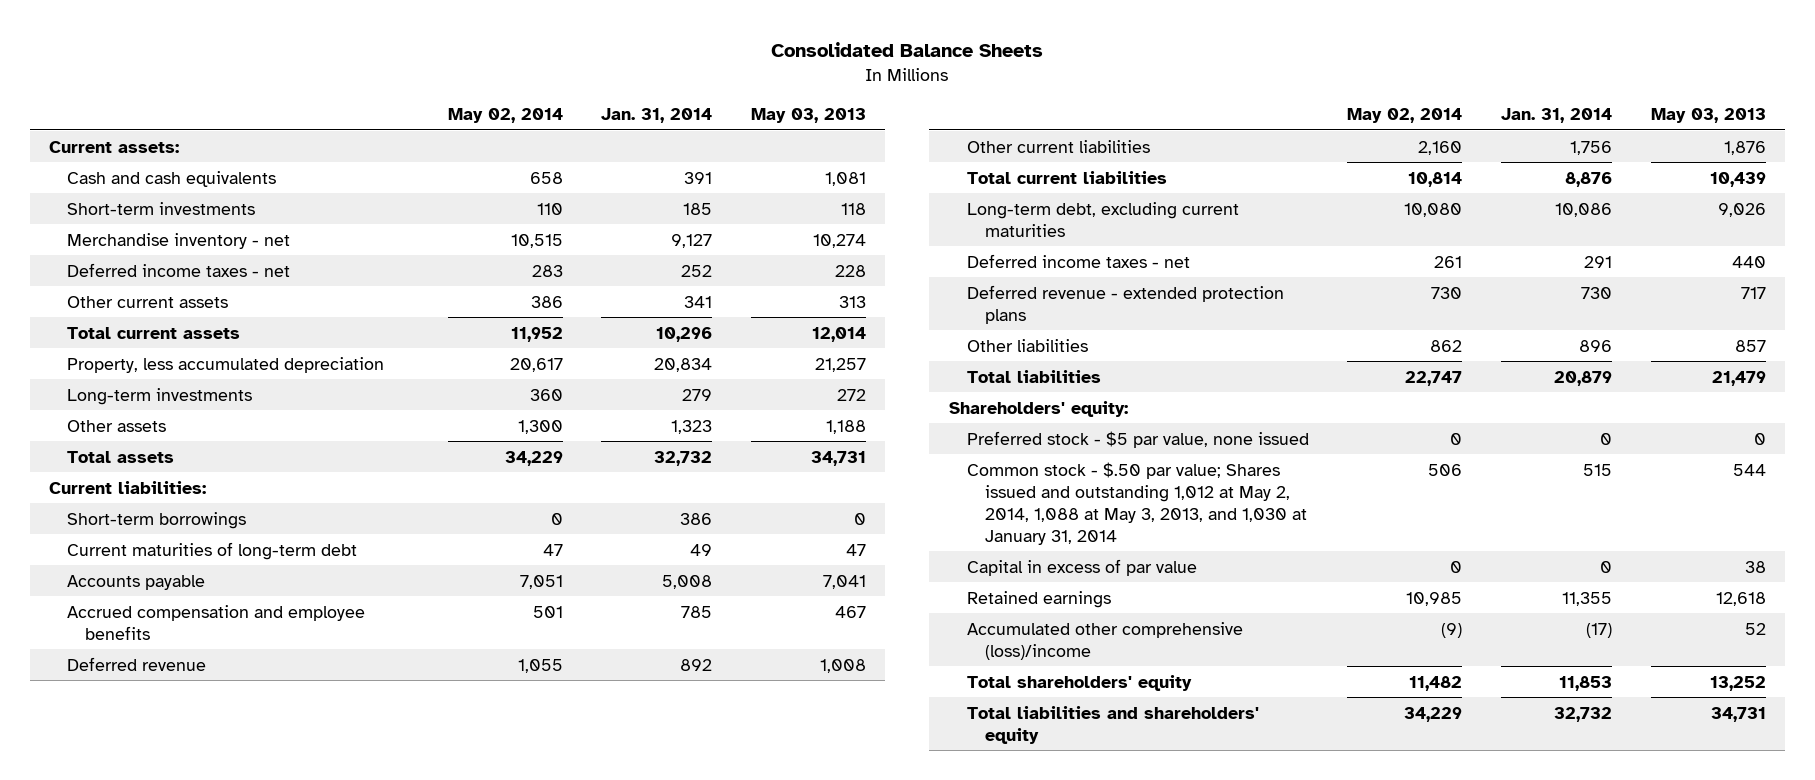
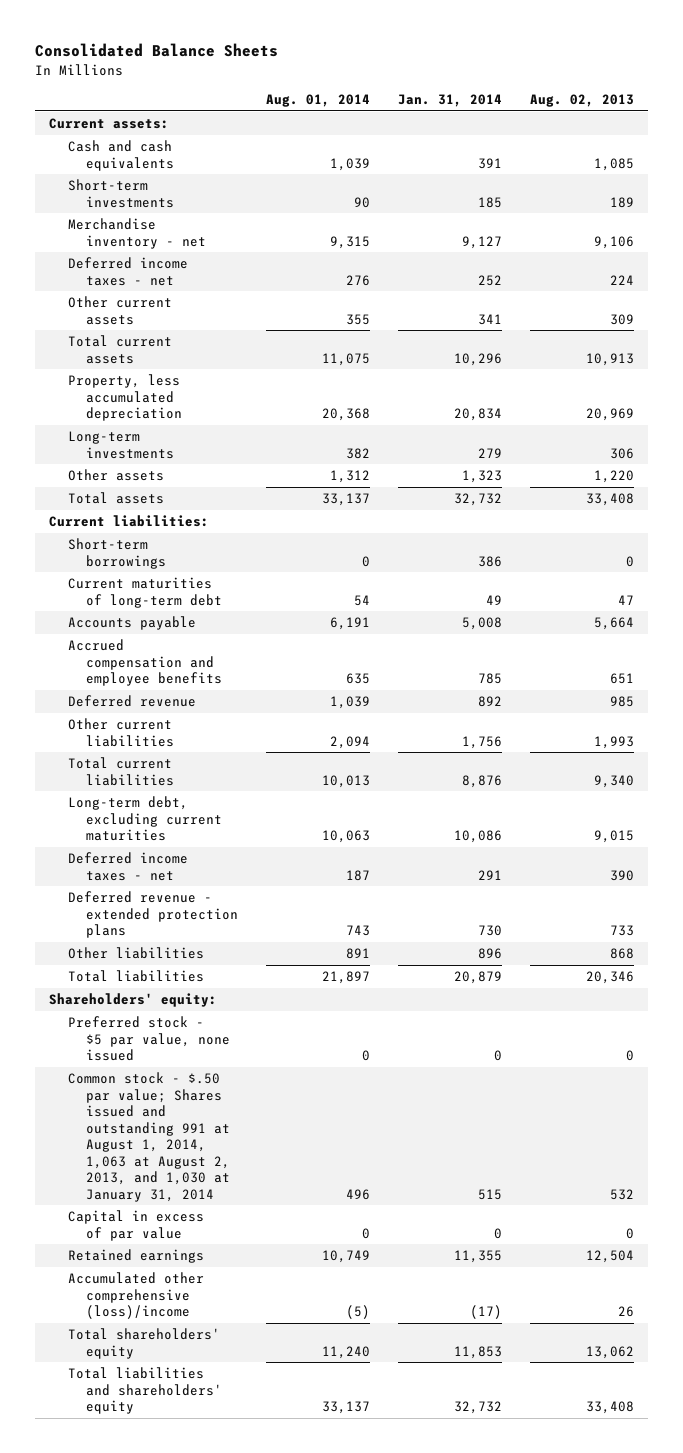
[447,107,563,123] May 02, 2014 -> none
[751,107,867,123] May 03, 2013 -> none
none -> [266,94,371,108] Aug. 01, 2014
none -> [530,94,635,108] Aug. 02, 2013
[966,461,1307,545] Common stock - $.50 par value; Shares issued and outstanding 1,012 at May 2, 2014, 1,088 at May 3, 2013, and 1,030 at January 31, 2014 -> [67,1072,231,1202] Common stock - $.50 par value; Shares issued and outstanding 991 at August 1, 2014, 1,063 at August 2, 2013, and 1,030 at January 31, 2014

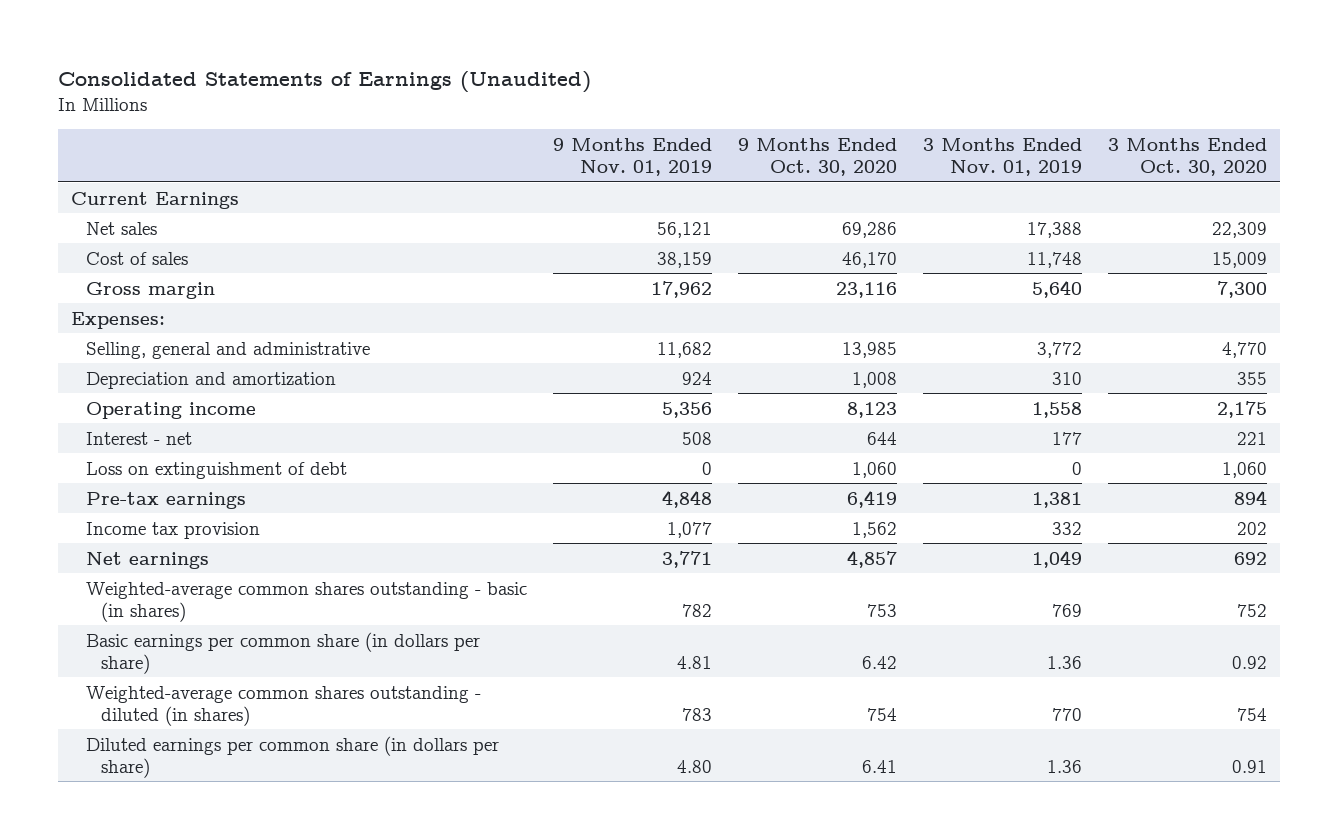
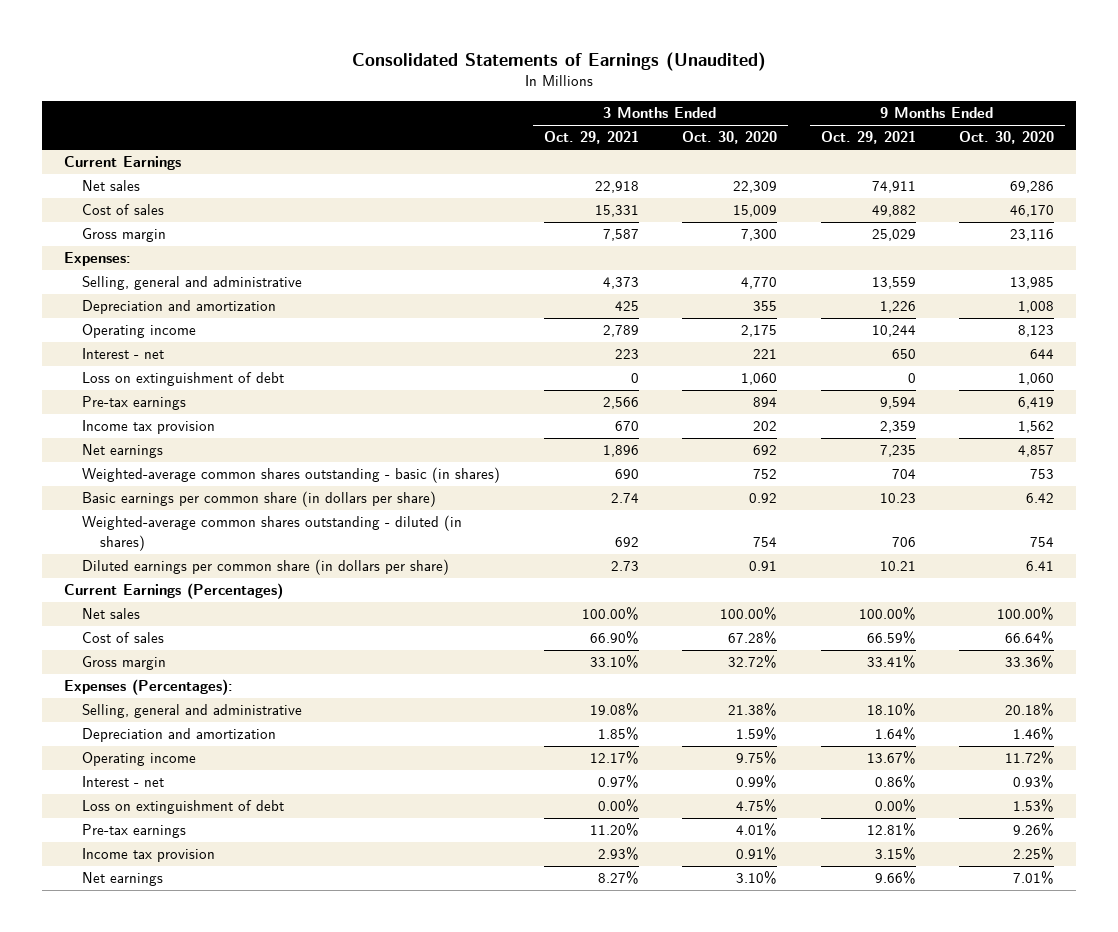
[552,137,712,176] 9 Months Ended Nov. 01, 2019 -> none
[922,137,1082,176] 3 Months Ended Nov. 01, 2019 -> none
none -> [543,131,639,145] Oct. 29, 2021
none -> [820,131,916,145] Oct. 29, 2021
none -> [63,583,283,600] Current Earnings (Percentages)
none -> [82,608,141,620] Net sales
none -> [82,632,165,644] Cost of sales
none -> [82,656,167,671] Gross margin
none -> [63,679,233,696] Expenses (Percentages):
none -> [82,704,303,719] Selling, general and administrative
none -> [82,728,277,743] Depreciation and amortization
none -> [82,752,197,767] Operating income
none -> [82,776,165,788] Interest - net
none -> [82,800,285,815] Loss on extinguishment of debt
none -> [82,824,187,839] Pre-tax earnings
none -> [82,848,216,863] Income tax provision
none -> [82,872,164,887] Net earnings

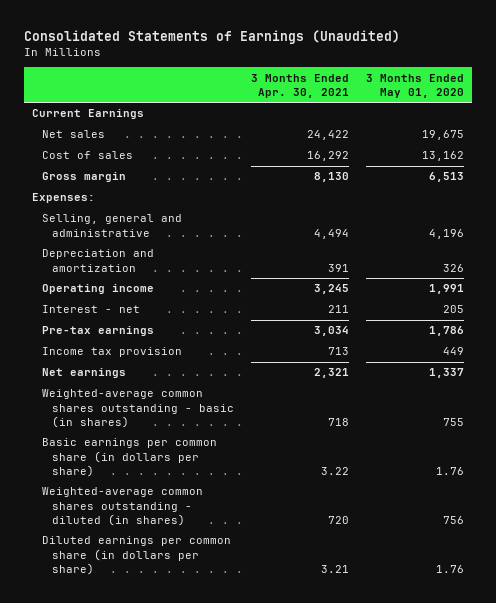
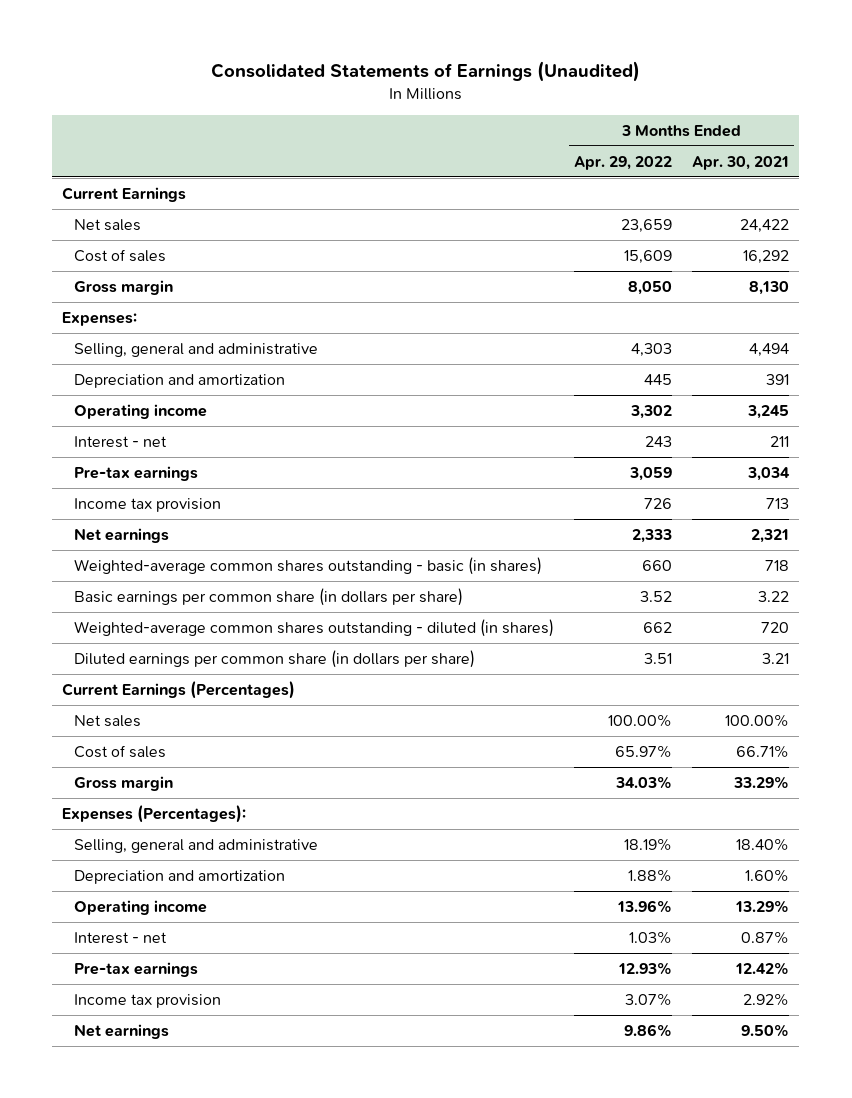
[365,73,464,99] 3 Months Ended May 01, 2020 -> none
none -> [574,155,673,170] Apr. 29, 2022
none -> [62,681,296,700] Current Earnings (Percentages)
none -> [73,715,141,728] Net sales
none -> [73,745,166,759] Cost of sales
none -> [73,776,173,792] Gross margin
none -> [62,805,247,824] Expenses (Percentages):
none -> [73,839,318,854] Selling, general and administrative
none -> [73,870,285,885] Depreciation and amortization
none -> [73,900,207,916] Operating income
none -> [73,932,167,945] Interest - net
none -> [73,962,198,978] Pre-tax earnings
none -> [73,994,221,1009] Income tax provision
none -> [73,1024,169,1040] Net earnings

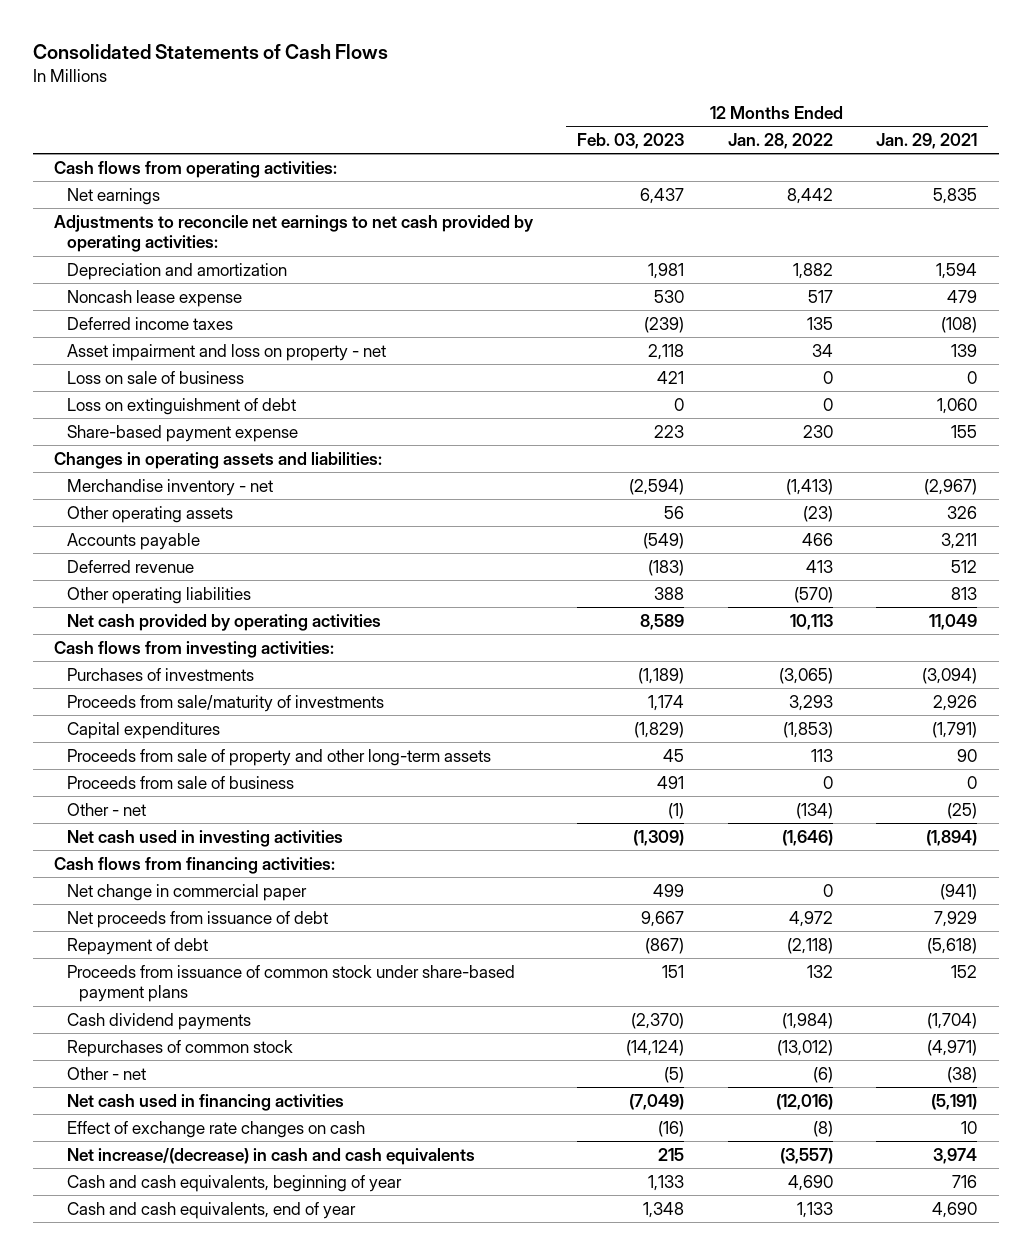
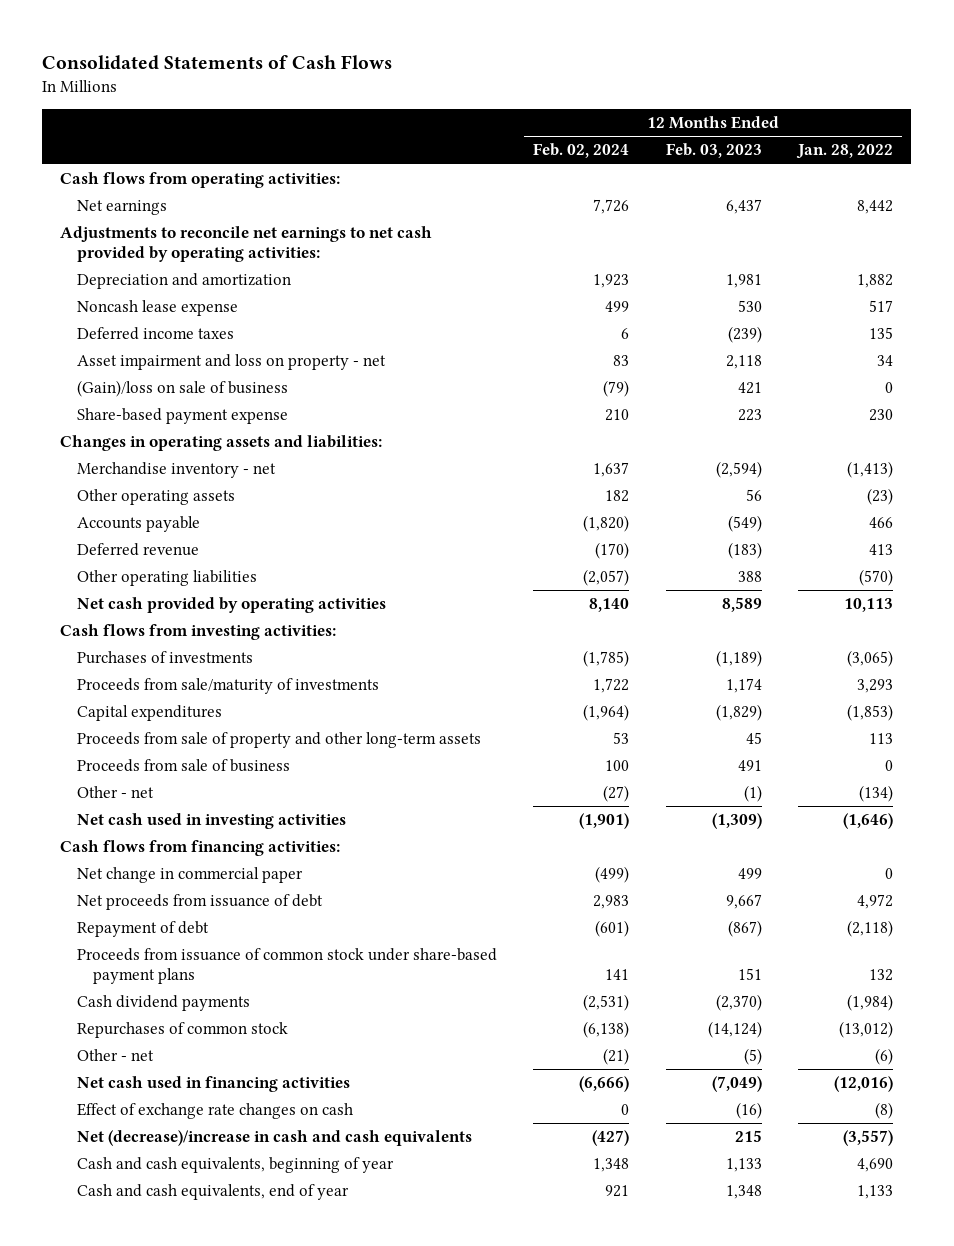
[876,132,978,149] Jan. 29, 2021 -> none
none -> [533,143,630,159] Feb. 02, 2024
[66,397,296,415] Loss on extinguishment of debt -> none
[66,370,244,384] Loss on sale of business -> [76,380,288,398] (Gain)/loss on sale of business
[66,1147,475,1165] Net increase/(decrease) in cash and cash equivalents -> [76,1130,472,1147] Net (decrease)/increase in cash and cash equivalents

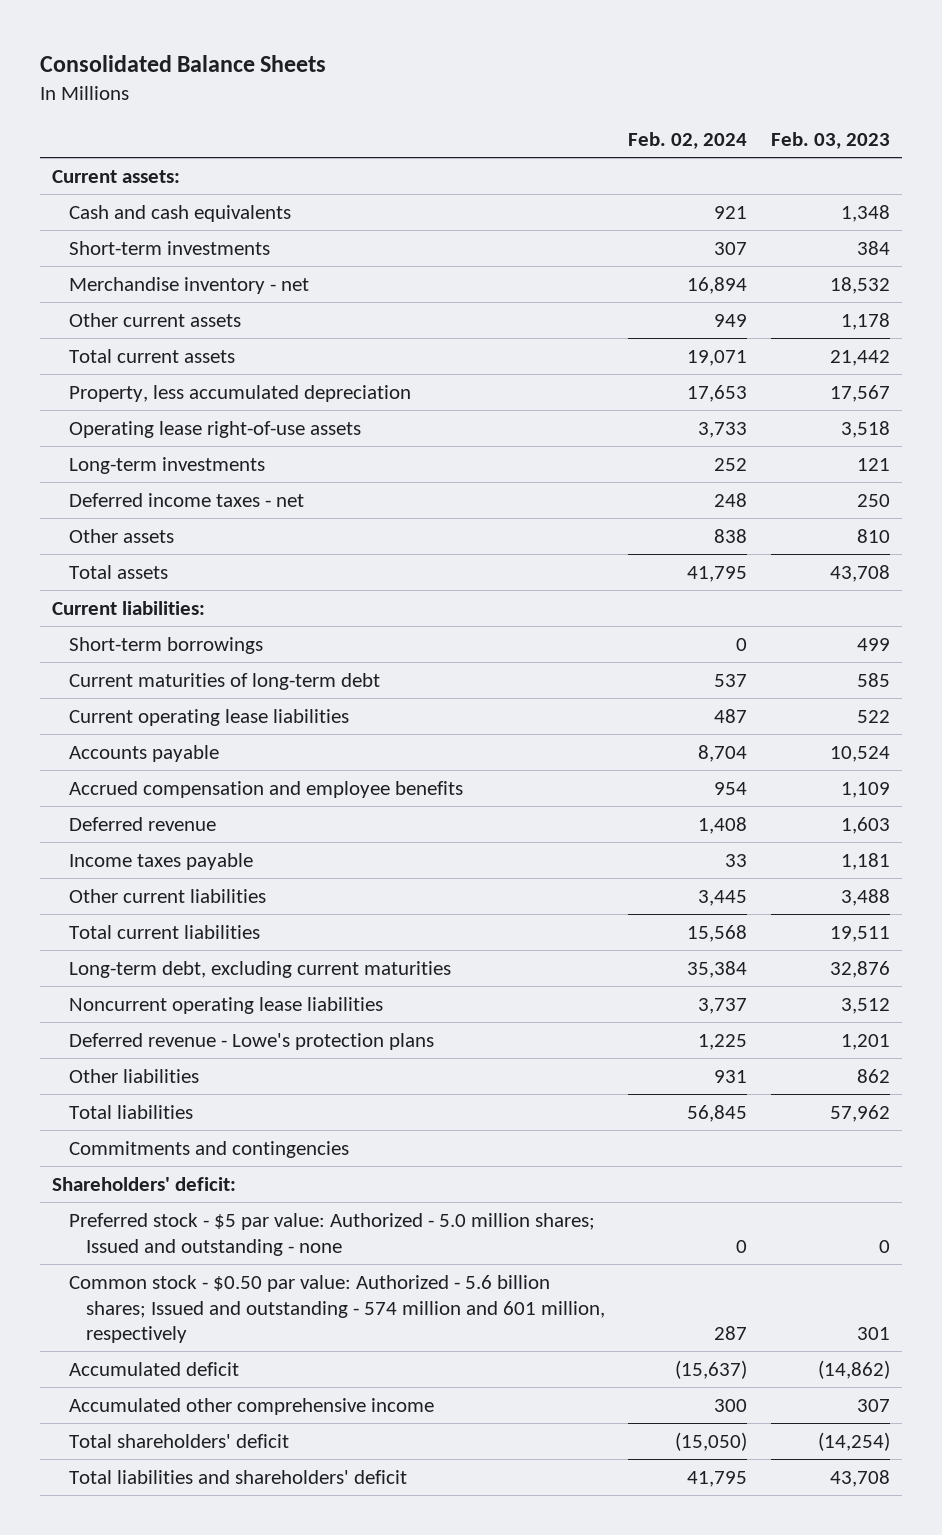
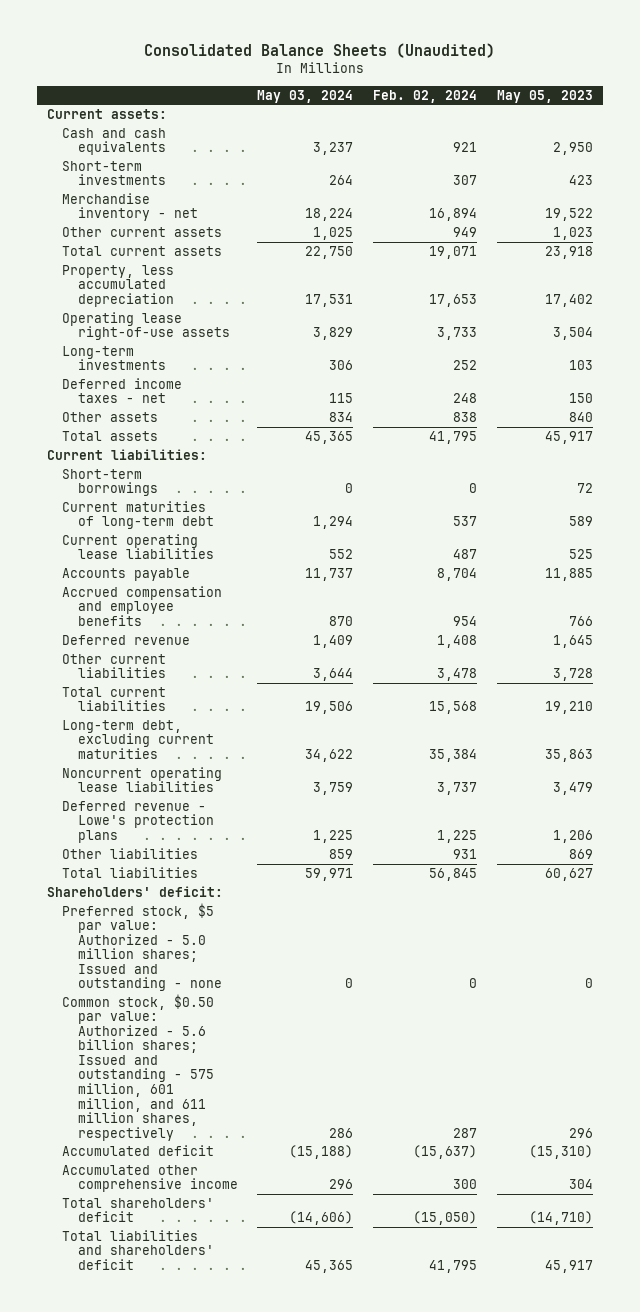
[39,55,326,73] Consolidated Balance Sheets -> [143,43,495,59] Consolidated Balance Sheets (Unaudited)
[771,132,891,150] Feb. 03, 2023 -> none
none -> [257,89,354,103] May 03, 2024
none -> [496,89,593,103] May 05, 2023
[68,852,253,870] Income taxes payable -> none
[698,889,748,906] 3,445 -> [436,668,477,682] 3,478
[68,1140,349,1158] Commitments and contingencies -> none
[68,1212,595,1256] Preferred stock - $5 par value: Authorized - 5.0 million shares; Issued and outstanding - none -> [62,902,222,992] Preferred stock, $5 par value: Authorized - 5.0 million shares; Issued and outstanding - none
[68,1274,605,1344] Common stock - $0.50 par value: Authorized - 5.6 billion shares; Issued and outstanding - 574 million and 601 million, respectively -> [62,993,215,1141] Common stock, $0.50 par value: Authorized - 5.6 billion shares; Issued and outstanding - 575 million, 601 million, and 611 million shares, respectively

